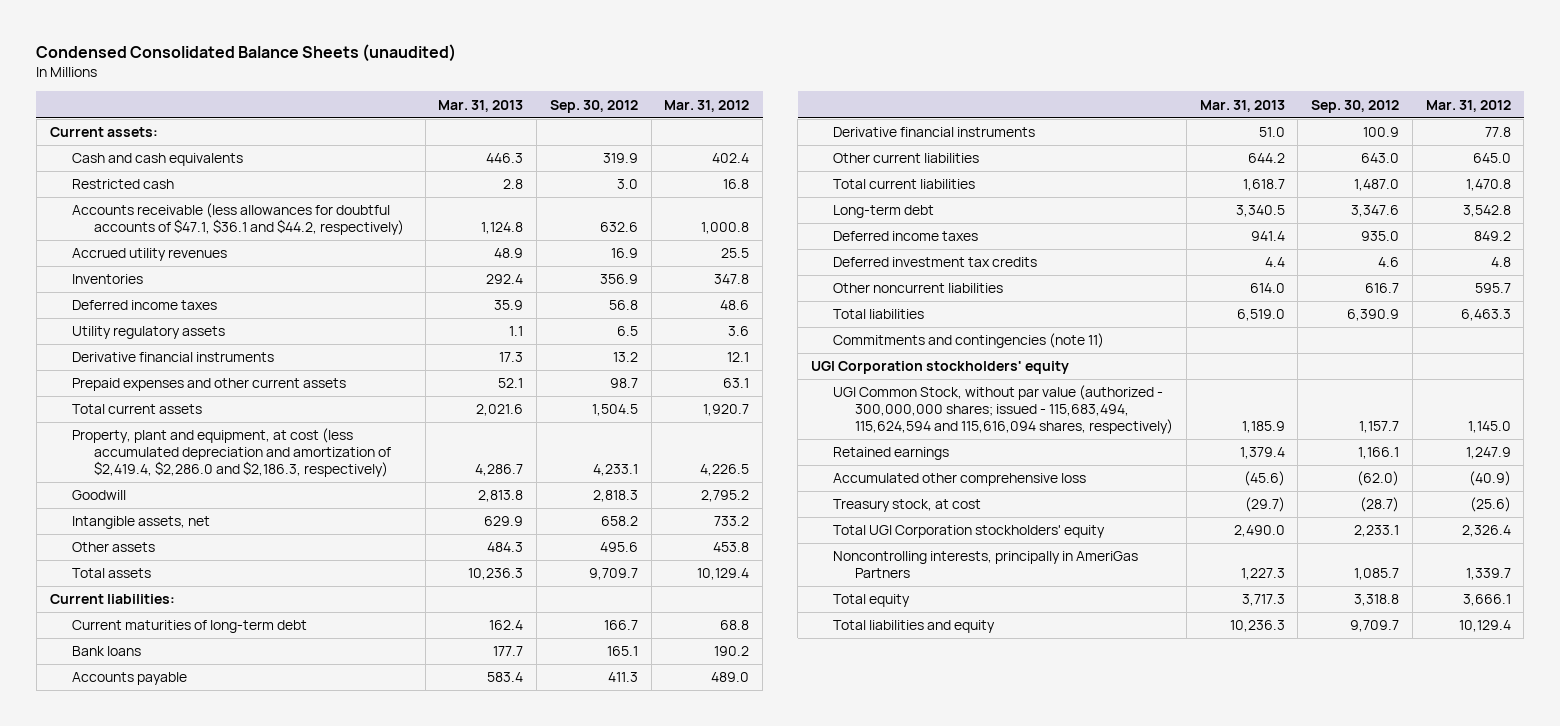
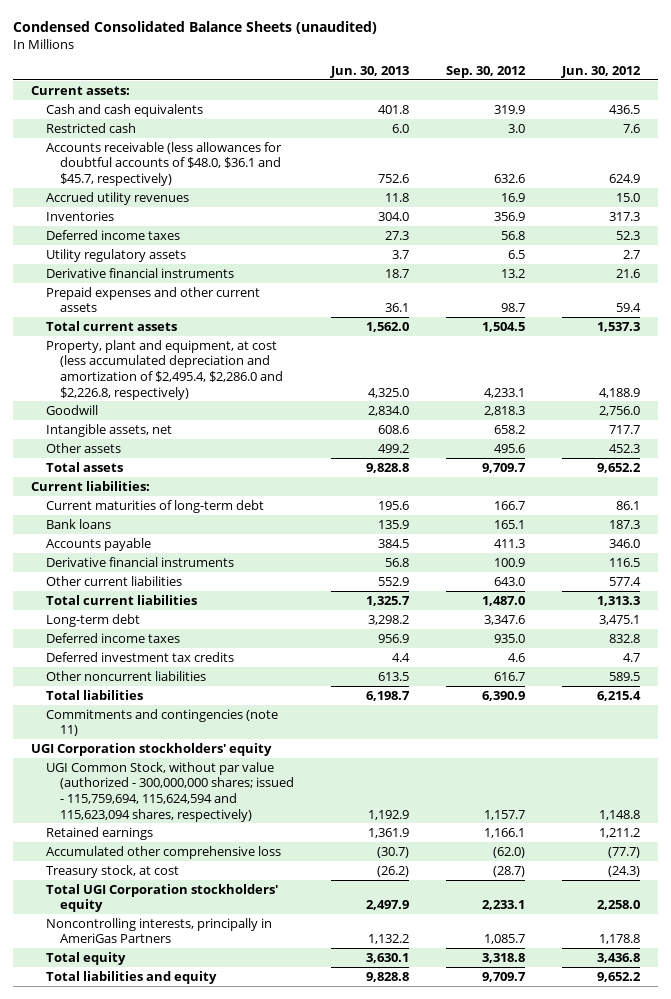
[438,99,524,112] Mar. 31, 2013 -> none
[664,99,750,112] Mar. 31, 2012 -> none
none -> [330,65,410,78] Jun. 30, 2013
none -> [560,65,641,78] Jun. 30, 2012
[71,203,404,236] Accounts receivable (less allowances for doubtful accounts of $47.1, $36.1 and $44.2, respectively) -> [45,141,282,186] Accounts receivable (less allowances for doubtful accounts of $48.0, $36.1 and $45.7, respectively)
[71,428,391,477] Property, plant and equipment, at cost (less accumulated depreciation and amortization of $2,419.4, $2,286.0 and $2,186.3, respectively) -> [45,339,284,400] Property, plant and equipment, at cost (less accumulated depreciation and amortization of $2,495.4, $2,286.0 and $2,226.8, respectively)
[833,385,1174,434] UGI Common Stock, without par value (authorized - 300,000,000 shares; issued - 115,683,494, 115,624,594 and 115,616,094 shares, respectively) -> [45,761,295,822] UGI Common Stock, without par value (authorized - 300,000,000 shares; issued - 115,759,694, 115,624,594 and 115,623,094 shares, respectively)

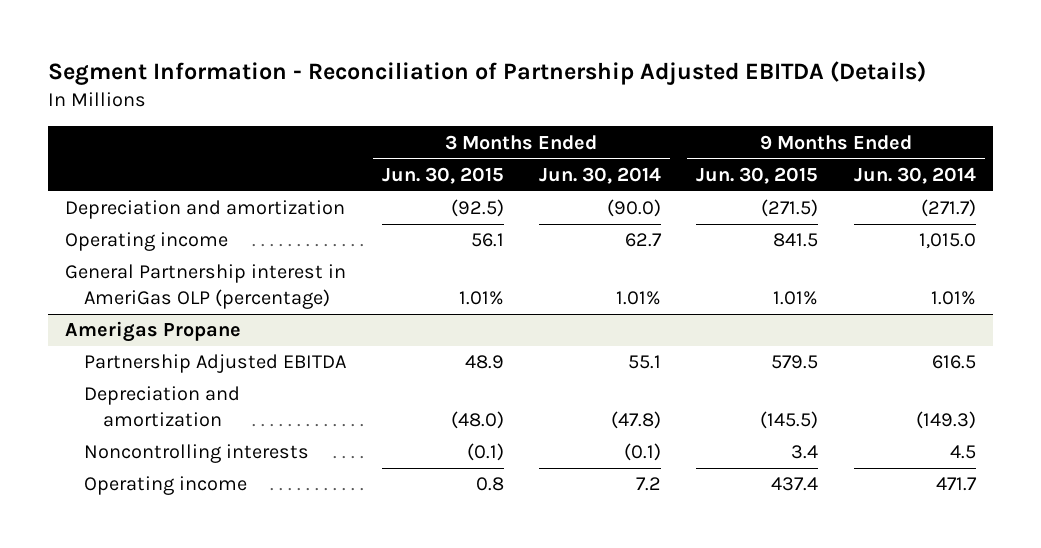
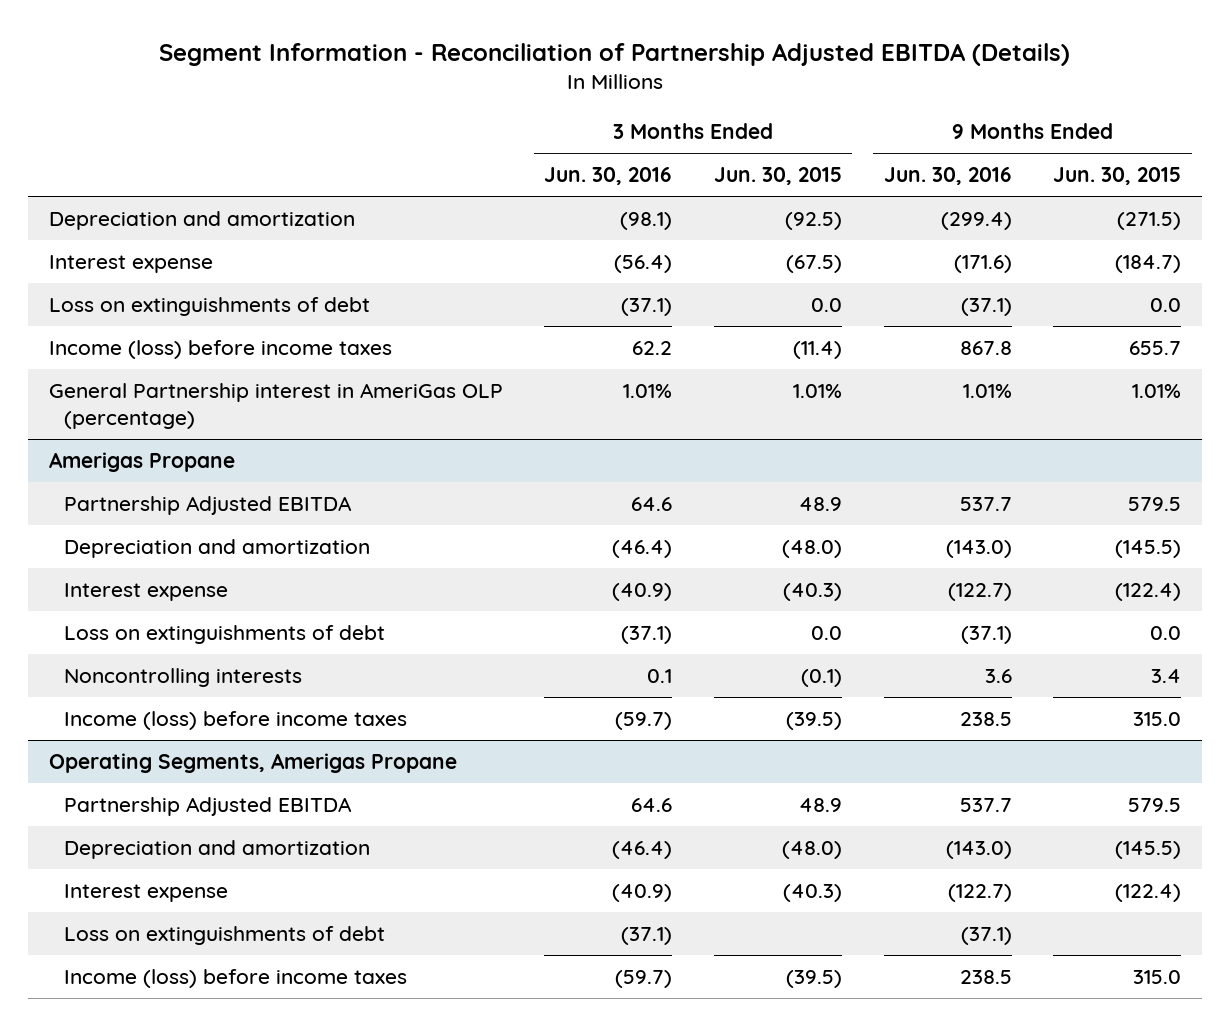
[538,166,661,184] Jun. 30, 2014 -> none
[853,166,976,184] Jun. 30, 2014 -> none
none -> [544,167,673,186] Jun. 30, 2016
none -> [883,167,1012,186] Jun. 30, 2016
[65,232,229,252] Operating income -> none
none -> [48,255,213,274] Interest expense
none -> [48,297,370,317] Loss on extinguishments of debt
none -> [48,340,392,360] Income (loss) before income taxes
none -> [63,583,228,602] Interest expense
none -> [63,625,385,645] Loss on extinguishments of debt
[84,476,248,496] Operating income -> none
none -> [63,711,407,731] Income (loss) before income taxes
none -> [48,753,457,774] Operating Segments, Amerigas Propane
none -> [63,797,352,817] Partnership Adjusted EBITDA
none -> [63,840,370,860] Depreciation and amortization
none -> [63,884,228,903] Interest expense
none -> [63,926,385,946] Loss on extinguishments of debt
none -> [63,969,407,989] Income (loss) before income taxes

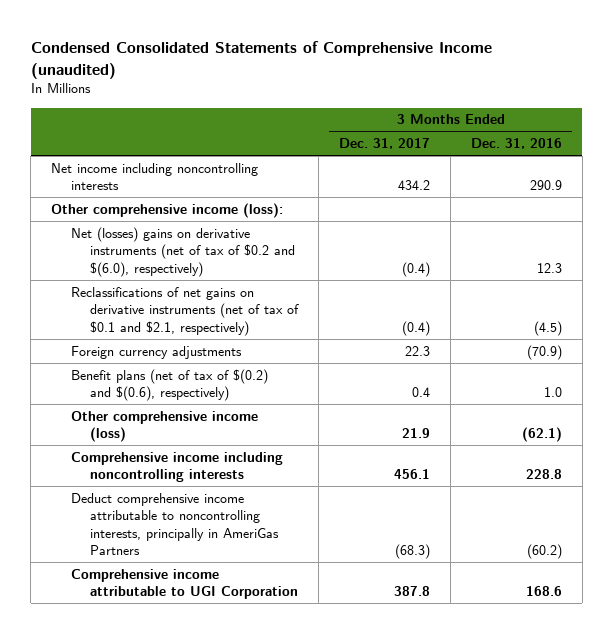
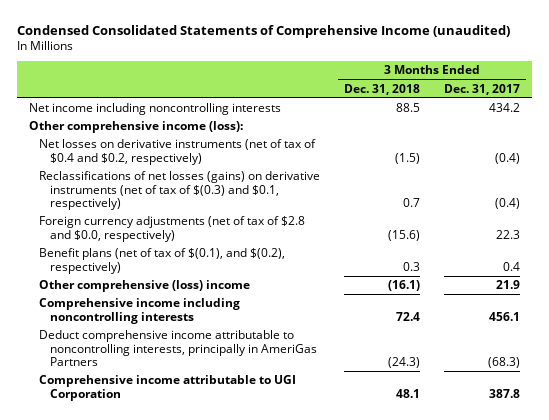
[471,138,563,150] Dec. 31, 2016 -> none
none -> [344,83,421,95] Dec. 31, 2018
[70,226,296,277] Net (losses) gains on derivative instruments (net of tax of $0.2 and $(6.0), respectively) -> [39,139,317,165] Net losses on derivative instruments (net of tax of $0.4 and $0.2, respectively)
[70,286,300,336] Reclassifications of net gains on derivative instruments (net of tax of $0.1 and $2.1, respectively) -> [39,171,321,211] Reclassifications of net losses (gains) on derivative instruments (net of tax of $(0.3) and $0.1, respectively)
[70,345,242,359] Foreign currency adjustments -> [39,216,306,242] Foreign currency adjustments (net of tax of $2.8 and $0.0, respectively)
[70,368,268,402] Benefit plans (net of tax of $(0.2) and $(0.6), respectively) -> [39,248,286,274] Benefit plans (net of tax of $(0.1), and $(0.2), respectively)
[70,410,258,443] Other comprehensive income (loss) -> [39,280,251,293] Other comprehensive (loss) income

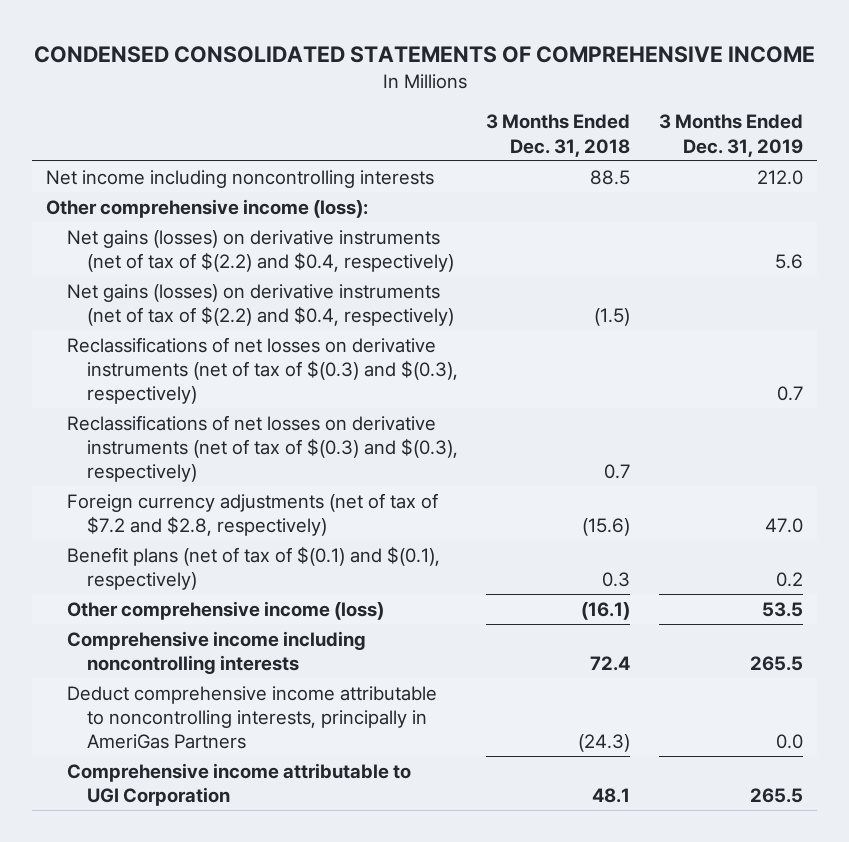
[16,24,510,38] Condensed Consolidated Statements of Comprehensive Income (unaudited) -> [33,45,815,63] CONDENSED CONSOLIDATED STATEMENTS OF COMPREHENSIVE INCOME
[443,83,520,95] Dec. 31, 2017 -> none
none -> [658,114,803,157] 3 Months Ended Dec. 31, 2019
none -> [66,229,454,272] Net gains (losses) on derivative instruments (net of tax of $(2.2) and $0.4, respectively)
[39,139,317,165] Net losses on derivative instruments (net of tax of $0.4 and $0.2, respectively) -> [66,283,454,326] Net gains (losses) on derivative instruments (net of tax of $(2.2) and $0.4, respectively)
none -> [66,336,458,405] Reclassifications of net losses on derivative instruments (net of tax of $(0.3) and $(0.3), respectively)
[39,171,321,211] Reclassifications of net losses (gains) on derivative instruments (net of tax of $(0.3) and $0.1, respectively) -> [66,414,458,483] Reclassifications of net losses on derivative instruments (net of tax of $(0.3) and $(0.3), respectively)
[39,216,306,242] Foreign currency adjustments (net of tax of $2.8 and $0.0, respectively) -> [66,492,438,536] Foreign currency adjustments (net of tax of $7.2 and $2.8, respectively)
[39,248,286,274] Benefit plans (net of tax of $(0.1), and $(0.2), respectively) -> [66,545,440,590] Benefit plans (net of tax of $(0.1) and $(0.1), respectively)
[39,280,251,293] Other comprehensive (loss) income -> [66,600,384,620] Other comprehensive income (loss)

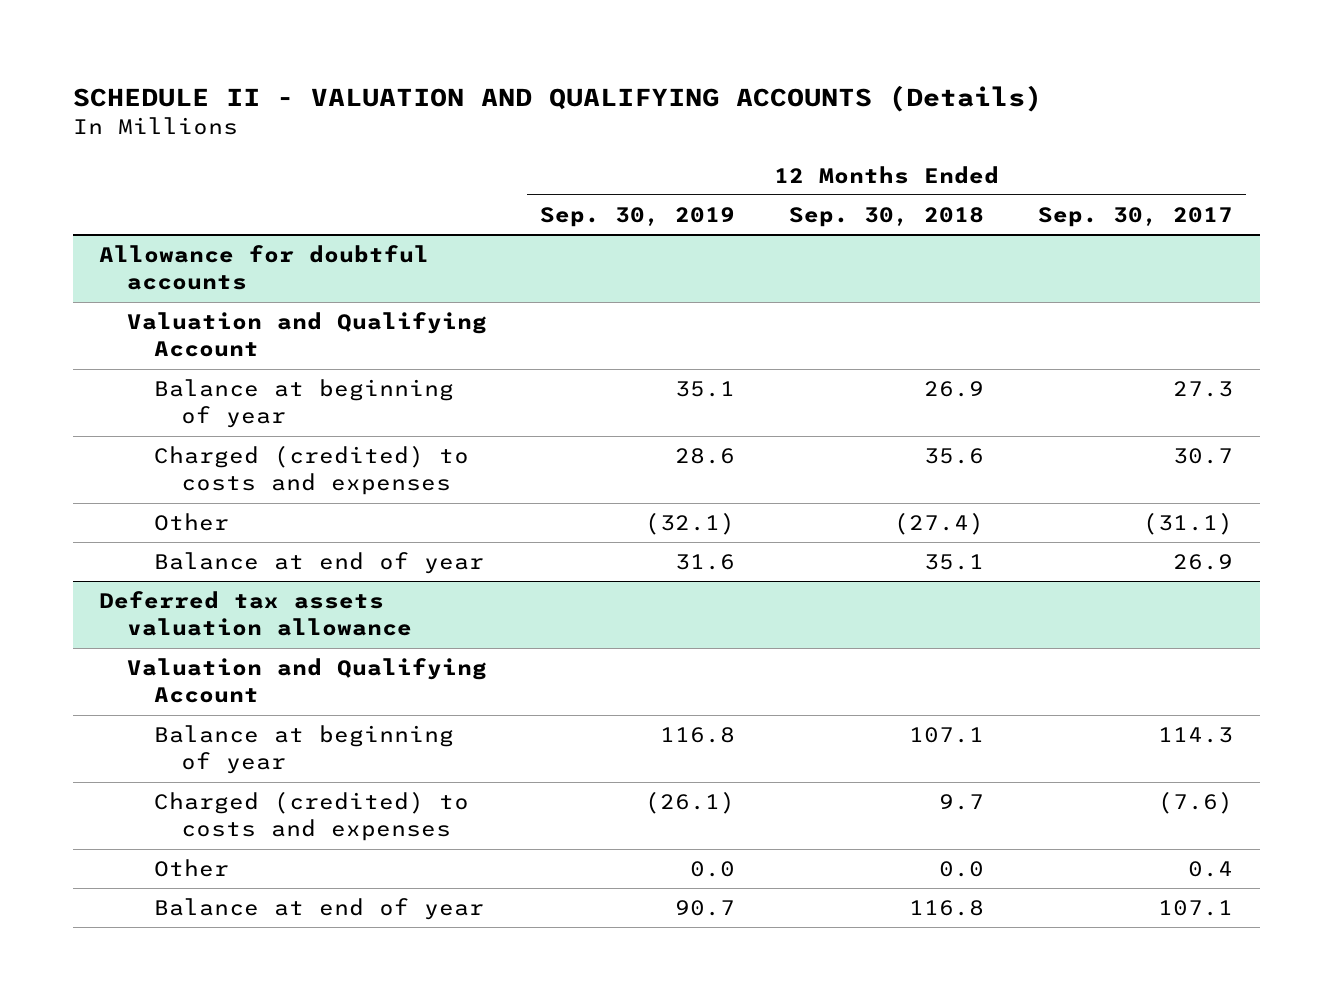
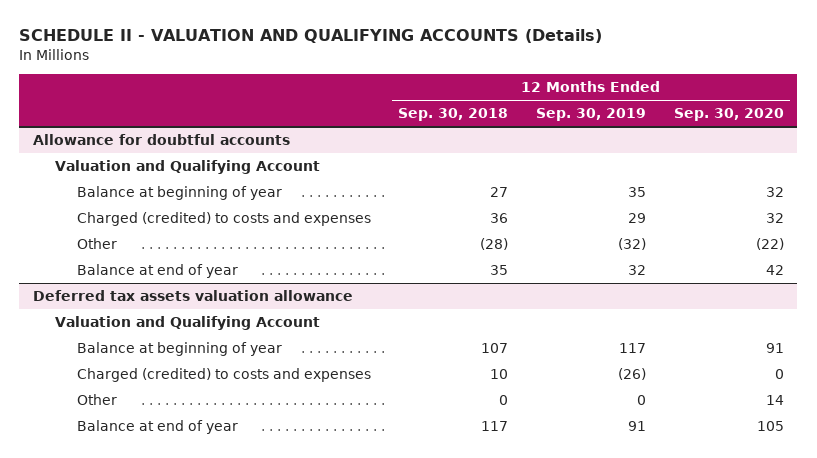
[1037,206,1233,227] Sep. 30, 2017 -> none
none -> [673,108,784,122] Sep. 30, 2020
[675,381,736,398] 35.1 -> [628,187,647,198] 35
[924,381,985,398] 26.9 -> [490,187,509,198] 27
[675,448,736,465] 28.6 -> [628,213,647,224] 29
[924,448,985,465] 35.6 -> [490,213,509,224] 36
[645,512,736,536] (32.1) -> [618,238,647,251] (32)
[894,512,985,536] (27.4) -> [480,238,509,251] (28)
[675,554,736,571] 31.6 -> [628,265,647,276] 32
[924,554,985,571] 35.1 -> [490,265,509,276] 35
[660,727,736,744] 116.8 -> [619,343,647,354] 117
[909,727,985,744] 107.1 -> [481,343,509,354] 107
[645,791,736,815] (26.1) -> [618,368,647,381] (26)
[939,794,985,811] 9.7 -> [490,369,509,380] 10
[690,861,736,878] 0.0 -> [637,395,647,406] 0
[939,861,985,878] 0.0 -> [499,395,509,406] 0
[675,900,736,917] 90.7 -> [628,421,647,432] 91
[909,900,985,917] 116.8 -> [481,421,509,432] 117

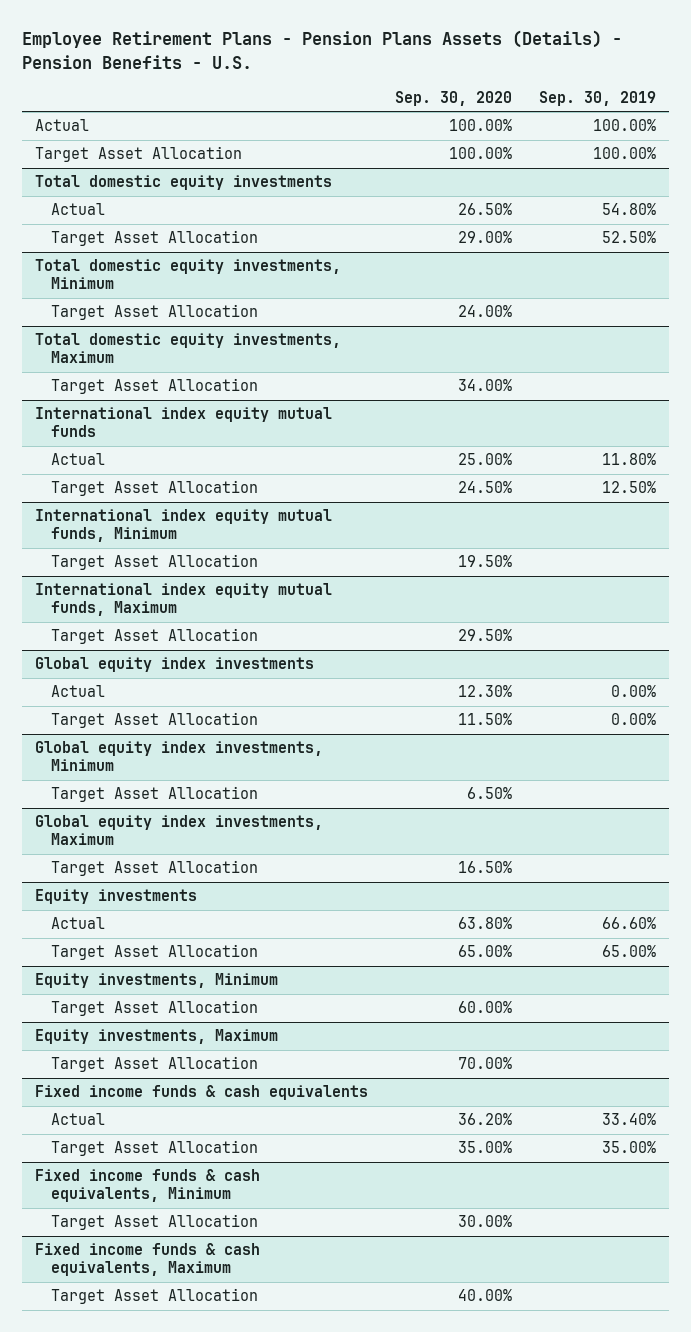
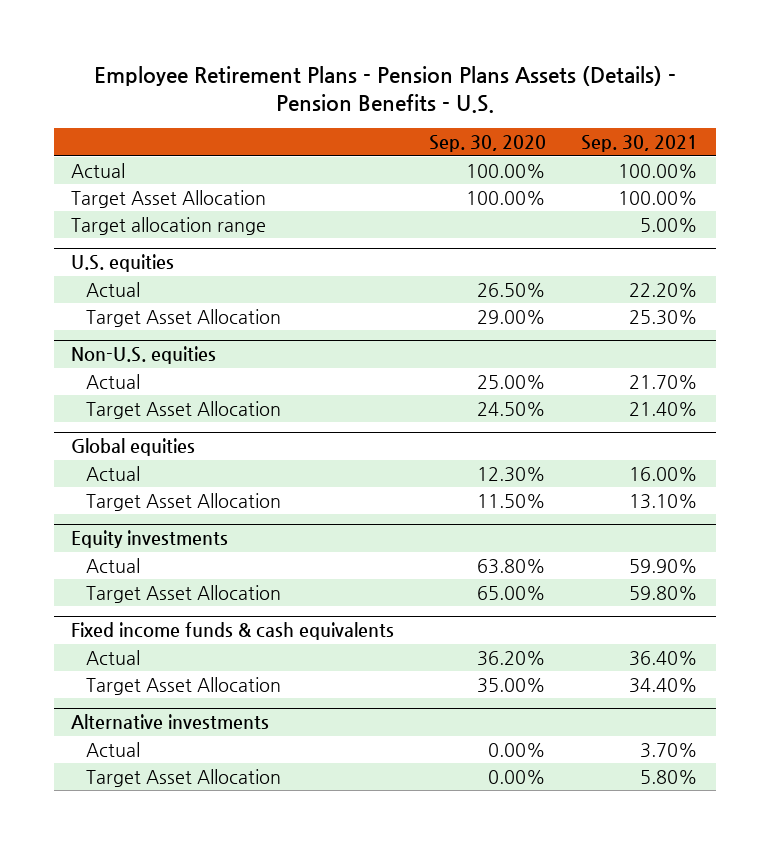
[538,90,656,106] Sep. 30, 2019 -> none
none -> [581,135,699,153] Sep. 30, 2021
none -> [71,216,267,235] Target allocation range
[35,175,333,191] Total domestic equity investments -> [71,254,175,273] U.S. equities
[35,259,342,290] Total domestic equity investments, Minimum -> none
[51,304,259,321] Target Asset Allocation -> none
[35,333,342,364] Total domestic equity investments, Maximum -> none
[51,378,259,395] Target Asset Allocation -> none
[35,407,333,438] International index equity mutual funds -> [71,346,217,365] Non-U.S. equities
[35,509,333,543] International index equity mutual funds, Minimum -> none
[51,554,259,571] Target Asset Allocation -> none
[35,583,333,617] International index equity mutual funds, Maximum -> none
[51,628,259,645] Target Asset Allocation -> none
[35,657,315,673] Global equity index investments -> [71,438,196,457] Global equities
[35,741,324,772] Global equity index investments, Minimum -> none
[51,786,259,803] Target Asset Allocation -> none
[35,815,324,846] Global equity index investments, Maximum -> none
[51,860,259,877] Target Asset Allocation -> none
[35,973,279,989] Equity investments, Minimum -> none
[51,1000,259,1017] Target Asset Allocation -> none
[35,1029,279,1045] Equity investments, Maximum -> none
[51,1056,259,1073] Target Asset Allocation -> none
[35,1169,261,1203] Fixed income funds & cash equivalents, Minimum -> none
[35,1243,261,1277] Fixed income funds & cash equivalents, Maximum -> none
[51,1288,259,1305] Target Asset Allocation -> none
none -> [71,714,270,730] Alternative investments
none -> [85,741,140,757] Actual
[457,1215,512,1228] 30.00% -> [488,769,547,784] 0.00%

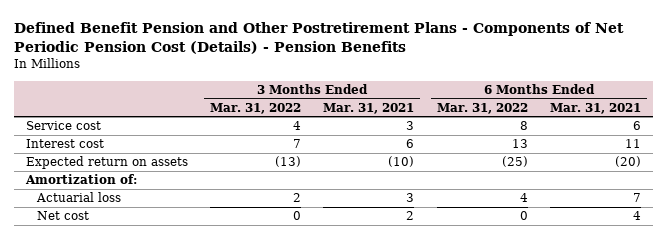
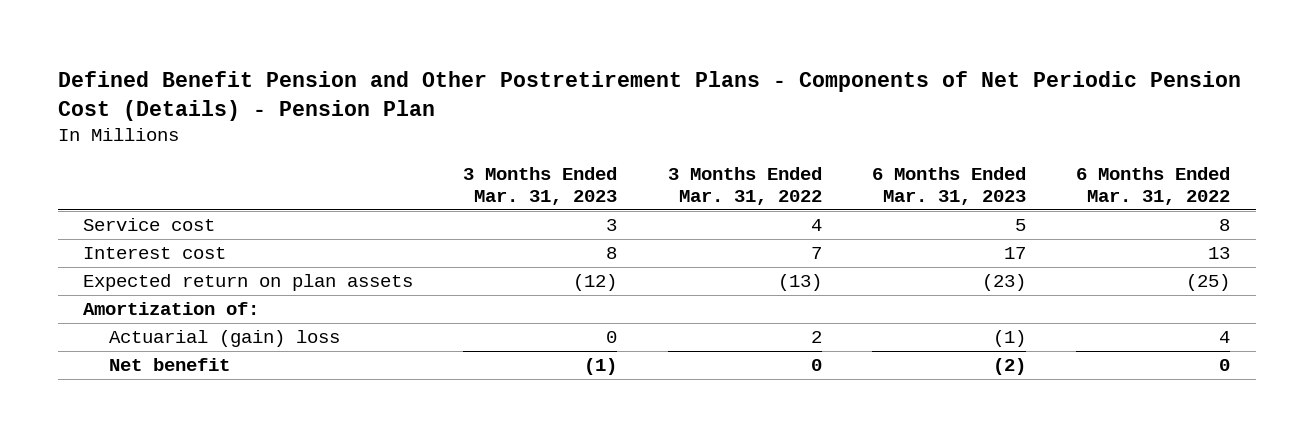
[14,22,625,55] Defined Benefit Pension and Other Postretirement Plans - Components of Net Periodic Pension Cost (Details) - Pension Benefits -> [57,70,1241,121] Defined Benefit Pension and Other Postretirement Plans - Components of Net Periodic Pension Cost (Details) - Pension Plan
[323,102,415,114] Mar. 31, 2021 -> none
[550,102,642,114] Mar. 31, 2021 -> none
none -> [463,166,618,206] 3 Months Ended Mar. 31, 2023
none -> [872,166,1027,206] 6 Months Ended Mar. 31, 2023
[25,156,188,170] Expected return on assets -> [82,274,413,292] Expected return on plan assets
[36,192,122,203] Actuarial loss -> [108,330,340,348] Actuarial (gain) loss
[37,211,90,221] Net cost -> [108,358,230,372] Net benefit

